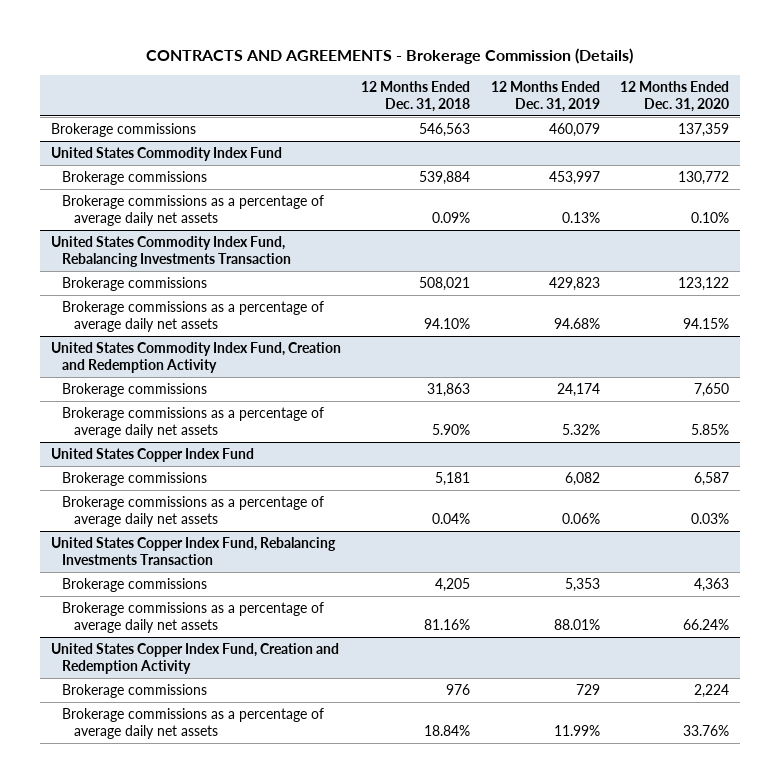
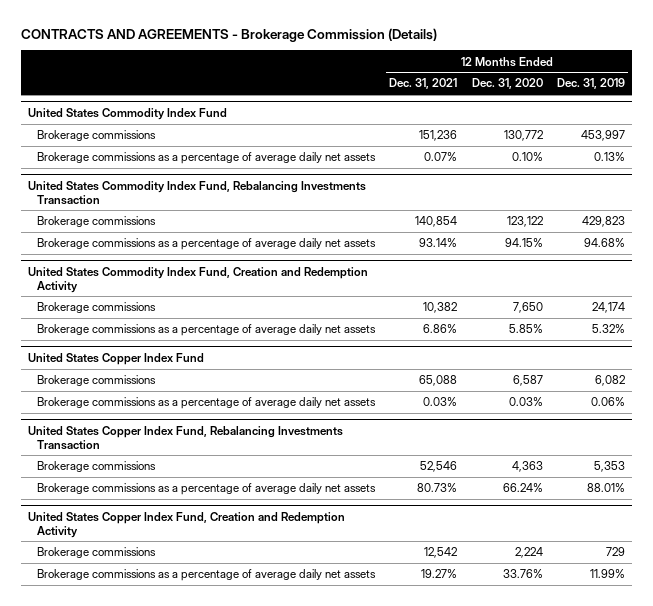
[361,80,471,112] 12 Months Ended Dec. 31, 2018 -> none
none -> [389,78,458,90] Dec. 31, 2021
[50,122,196,137] Brokerage commissions -> none

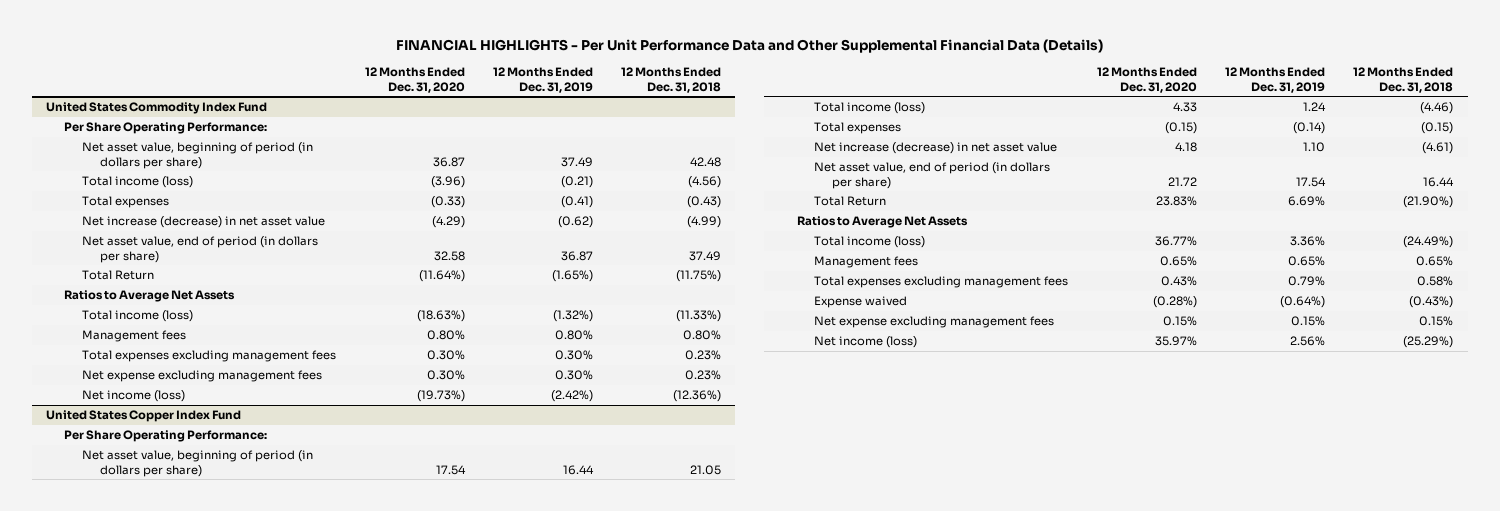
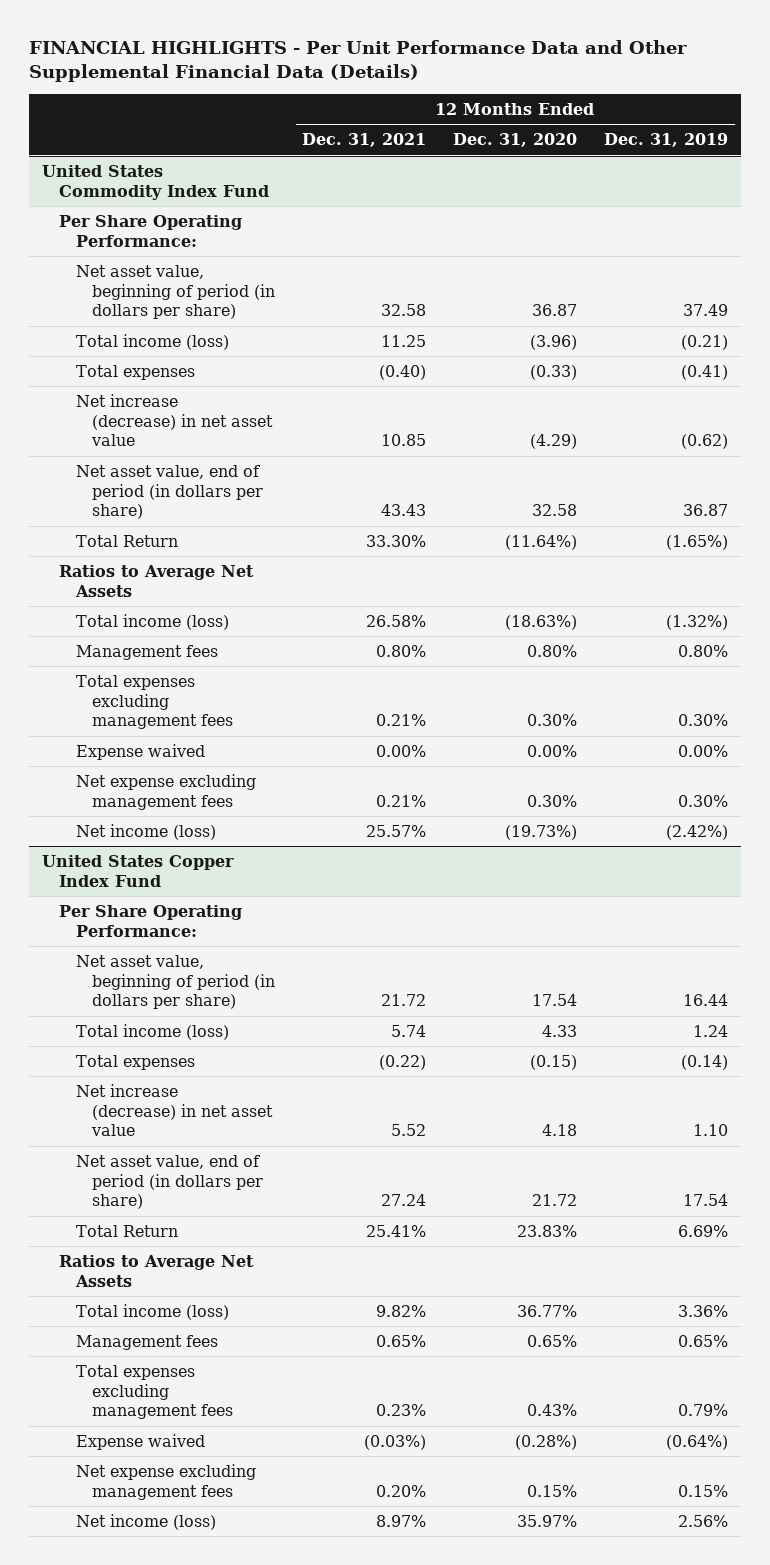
[621,67,722,93] 12 Months Ended Dec. 31, 2018 -> none
none -> [302,133,427,148] Dec. 31, 2021
none -> [75,743,205,760] Expense waived

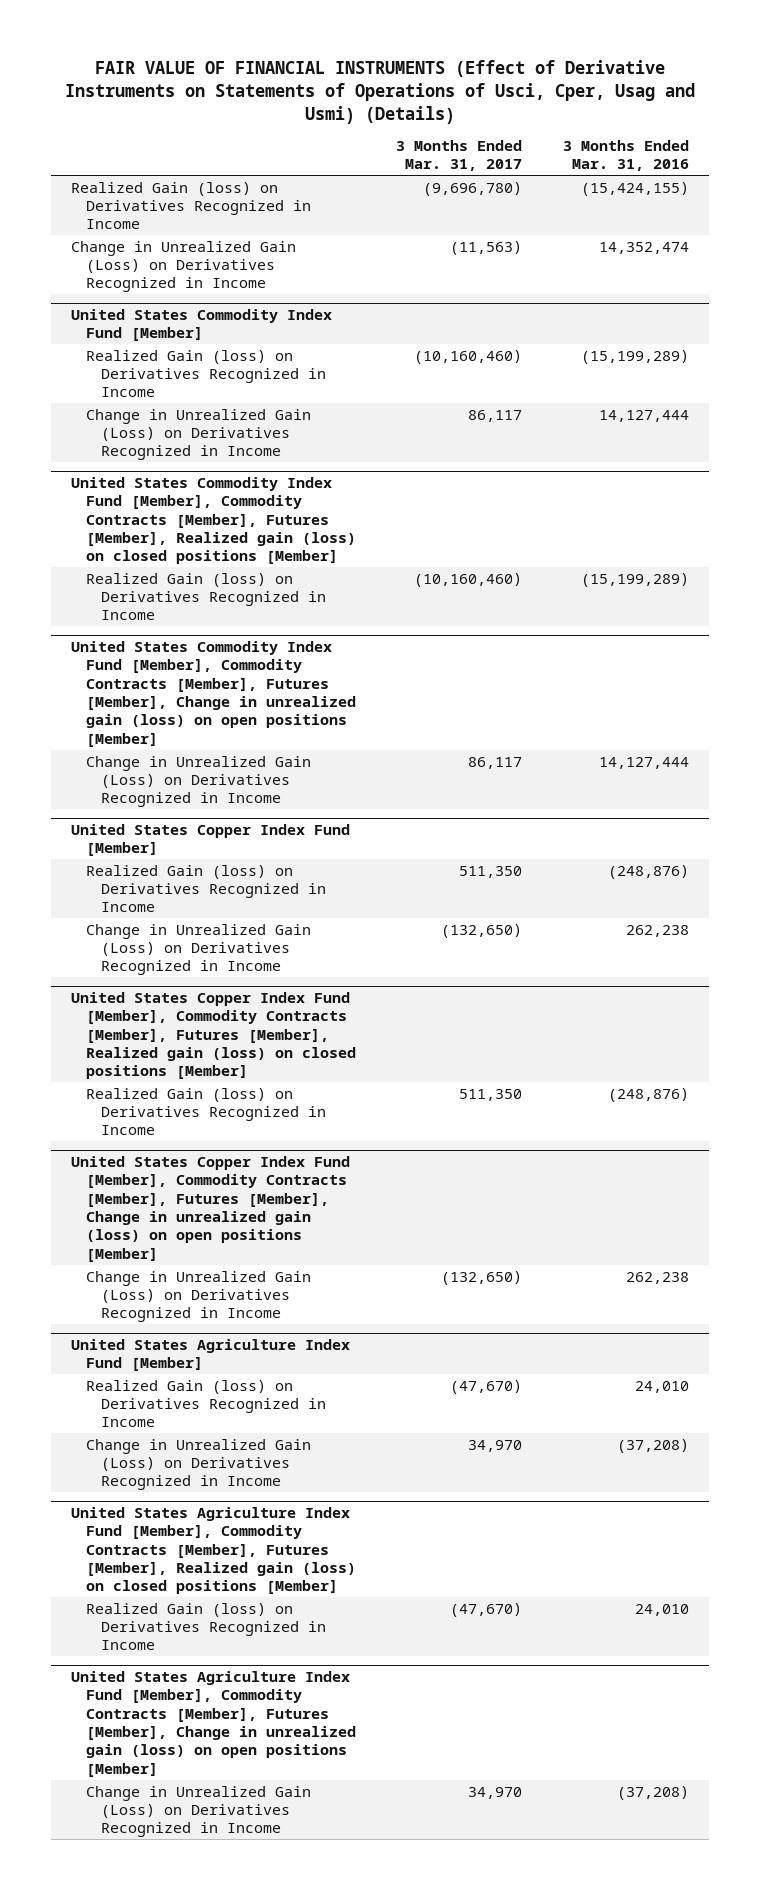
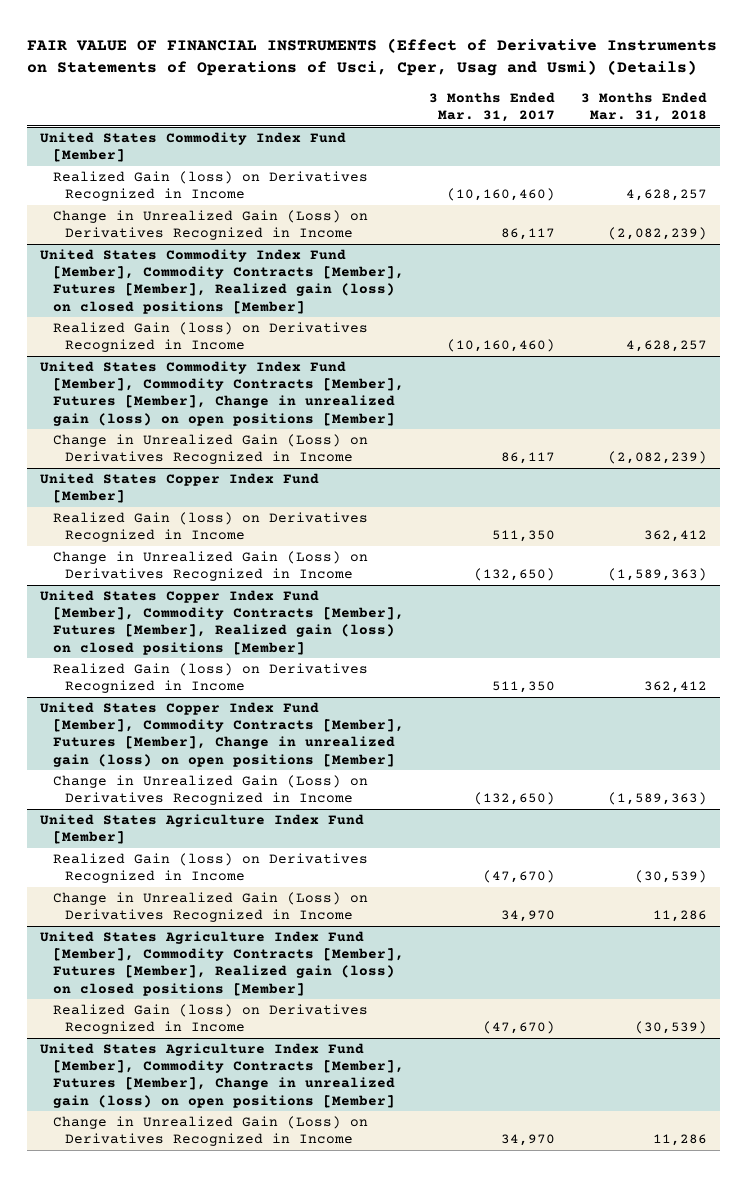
[563,139,690,172] 3 Months Ended Mar. 31, 2016 -> none
none -> [581,91,708,122] 3 Months Ended Mar. 31, 2018
[70,181,311,230] Realized Gain (loss) on Derivatives Recognized in Income -> none
[70,240,296,293] Change in Unrealized Gain (Loss) on Derivatives Recognized in Income -> none

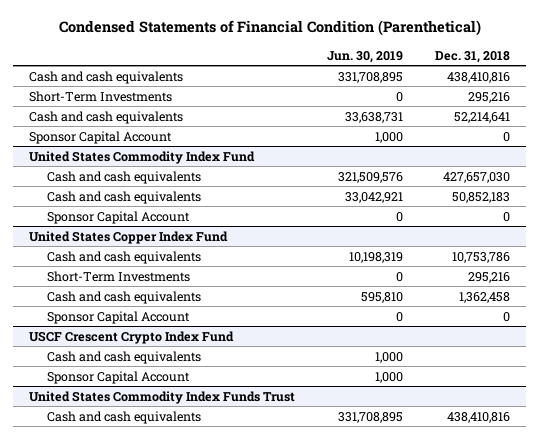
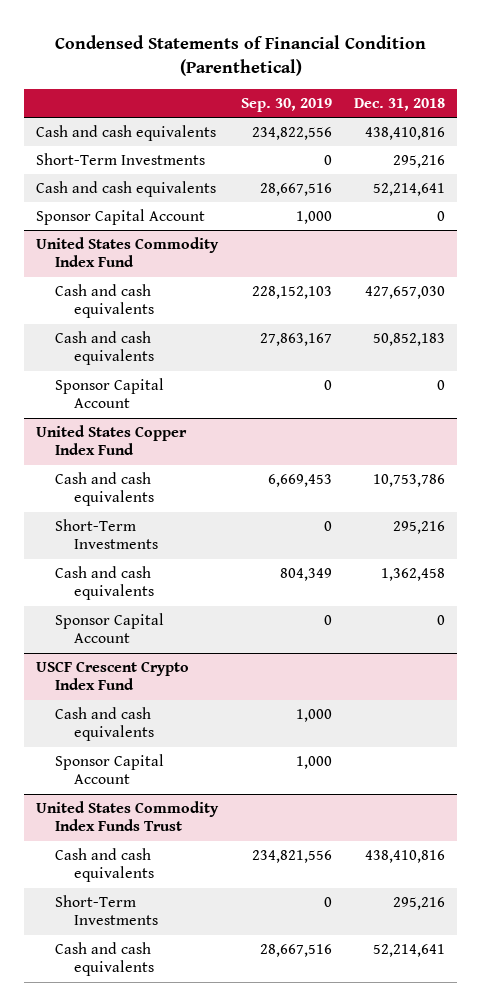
[327,50,404,63] Jun. 30, 2019 -> none
none -> [240,97,332,112] Sep. 30, 2019
none -> [54,895,158,926] Short-Term Investments
none -> [54,942,154,977] Cash and cash equivalents

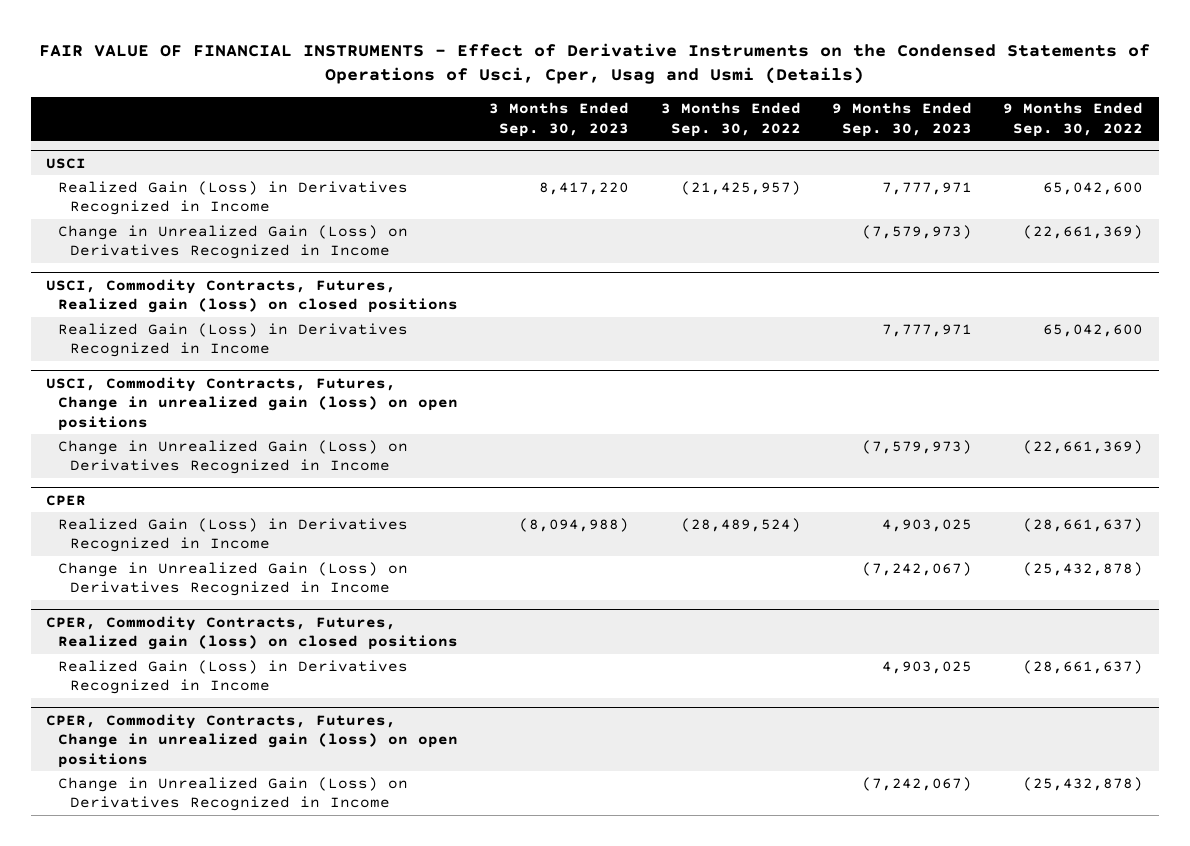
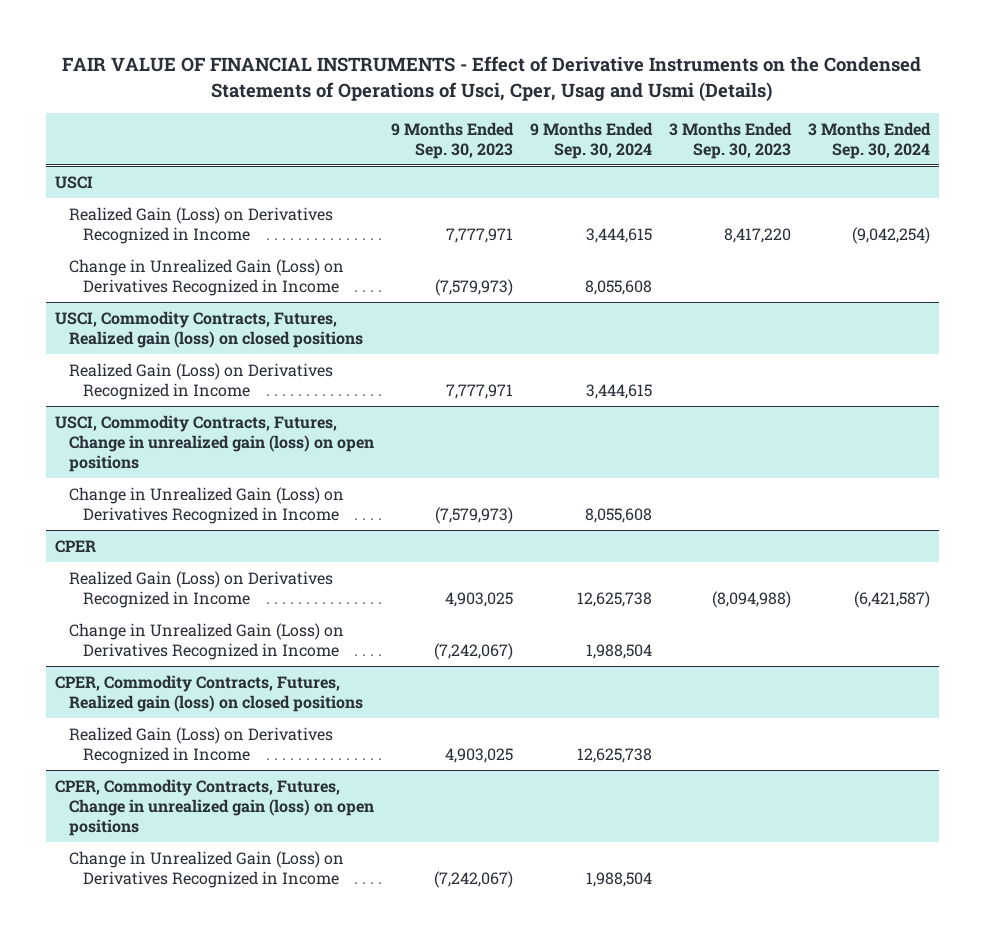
[660,102,801,138] 3 Months Ended Sep. 30, 2022 -> none
[1003,102,1144,138] 9 Months Ended Sep. 30, 2022 -> none
none -> [529,121,653,159] 9 Months Ended Sep. 30, 2024
none -> [808,121,932,159] 3 Months Ended Sep. 30, 2024
[58,180,409,216] Realized Gain (Loss) in Derivatives Recognized in Income -> [68,206,333,244] Realized Gain (Loss) on Derivatives Recognized in Income
[58,322,409,358] Realized Gain (Loss) in Derivatives Recognized in Income -> [68,362,333,400] Realized Gain (Loss) on Derivatives Recognized in Income
[58,517,409,553] Realized Gain (Loss) in Derivatives Recognized in Income -> [68,570,333,608] Realized Gain (Loss) on Derivatives Recognized in Income
[58,659,409,695] Realized Gain (Loss) in Derivatives Recognized in Income -> [68,726,333,764] Realized Gain (Loss) on Derivatives Recognized in Income

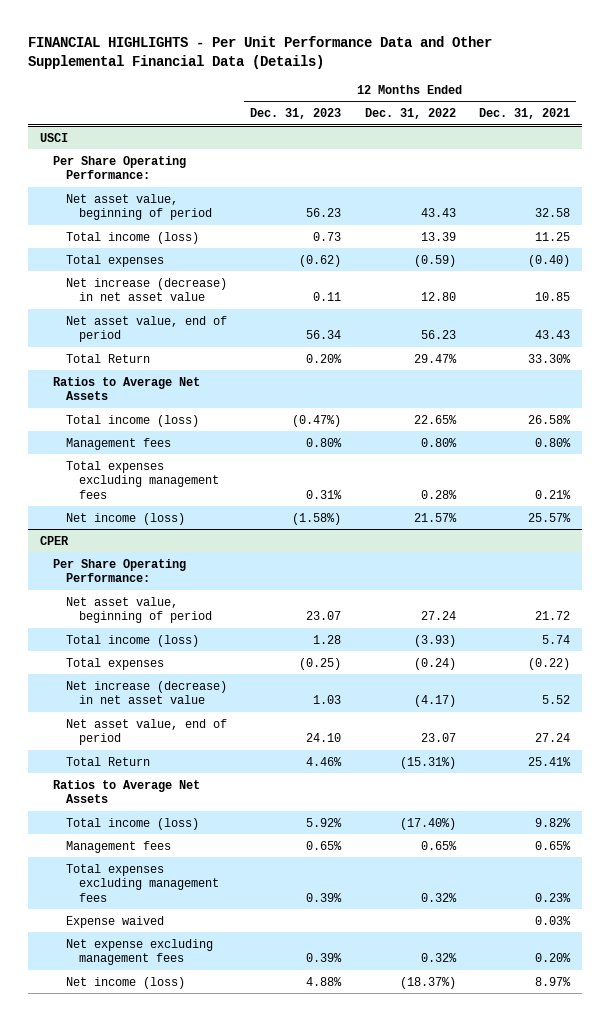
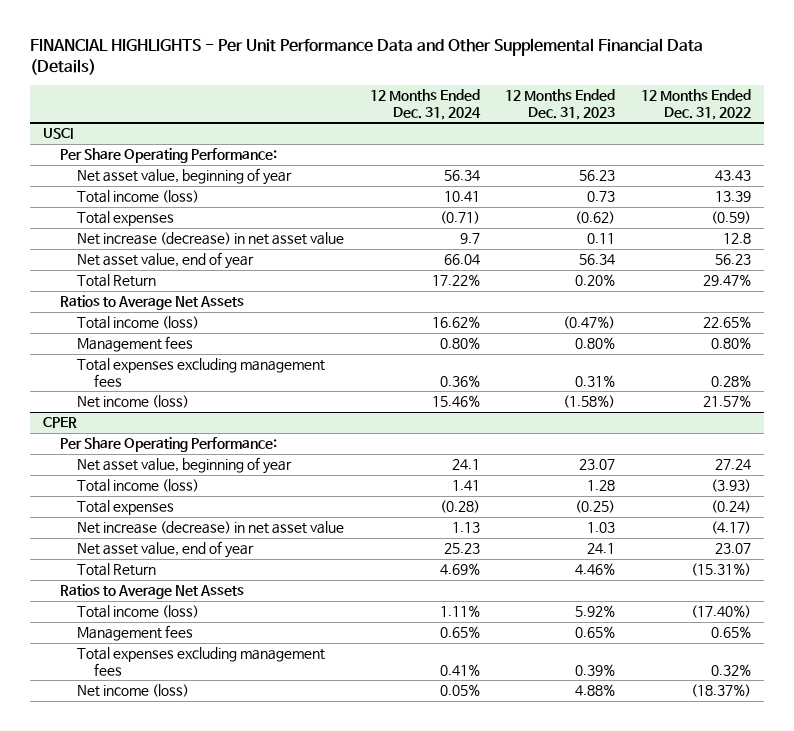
[478,108,570,120] Dec. 31, 2021 -> none
none -> [369,89,481,120] 12 Months Ended Dec. 31, 2024
[65,193,212,221] Net asset value, beginning of period -> [76,168,292,186] Net asset value, beginning of year
[420,292,456,302] 12.80 -> [723,233,752,245] 12.8
[65,315,227,343] Net asset value, end of period -> [76,252,254,270] Net asset value, end of year
[65,596,212,624] Net asset value, beginning of period -> [76,457,292,475] Net asset value, beginning of year
[65,718,227,746] Net asset value, end of period -> [76,541,254,559] Net asset value, end of year
[306,733,342,743] 24.10 -> [587,543,616,555] 24.1
[65,915,164,928] Expense waived -> none
[65,938,213,966] Net expense excluding management fees -> none

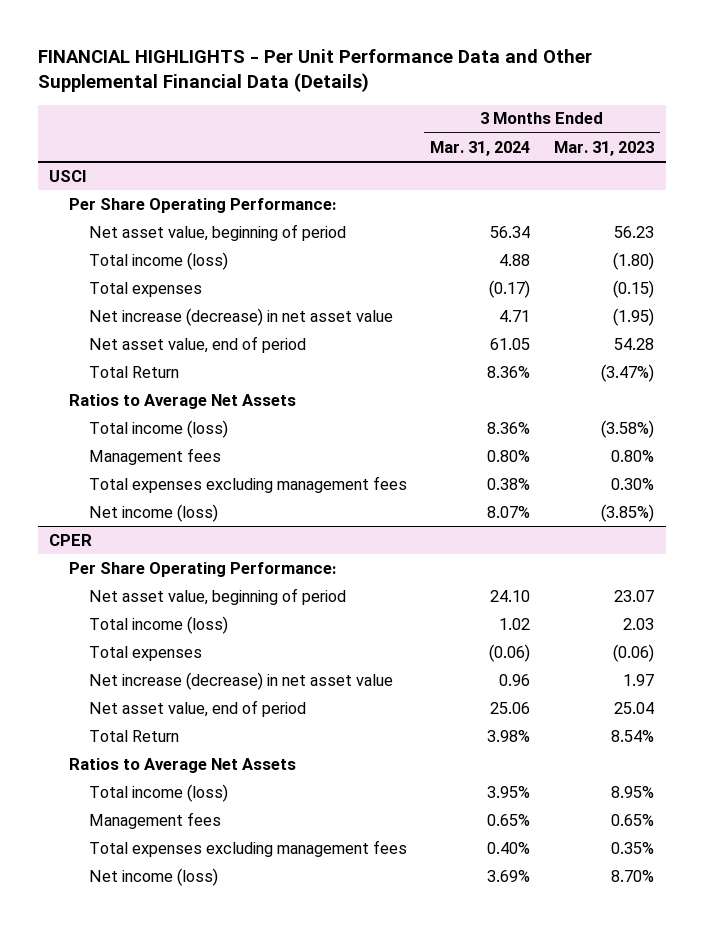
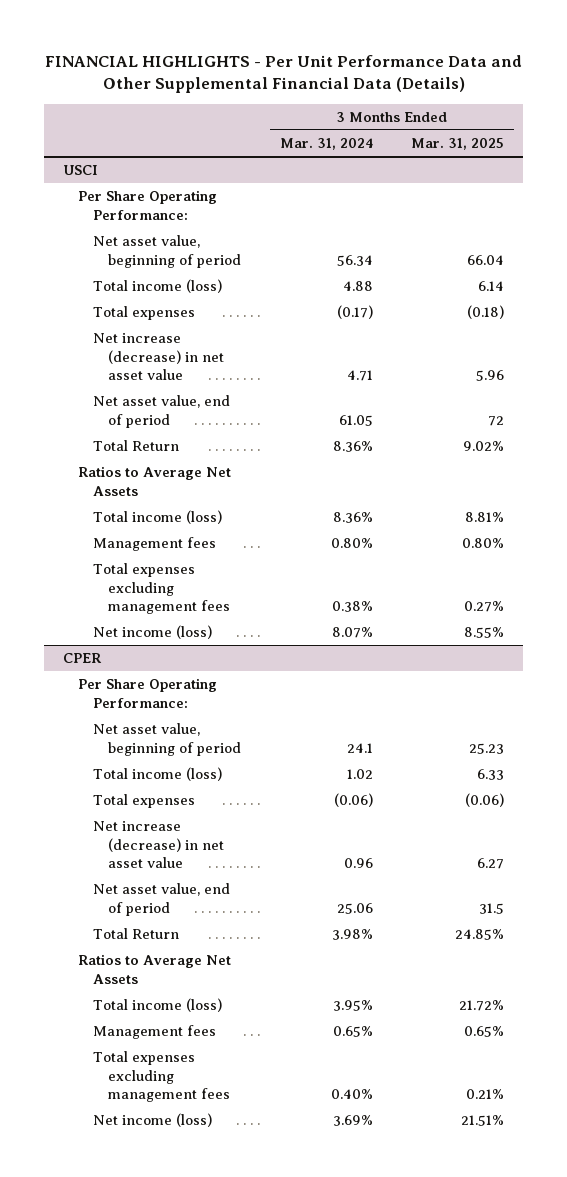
[553,140,654,156] Mar. 31, 2023 -> none
none -> [410,138,504,151] Mar. 31, 2025
[490,589,531,602] 24.10 -> [346,742,373,753] 24.1

